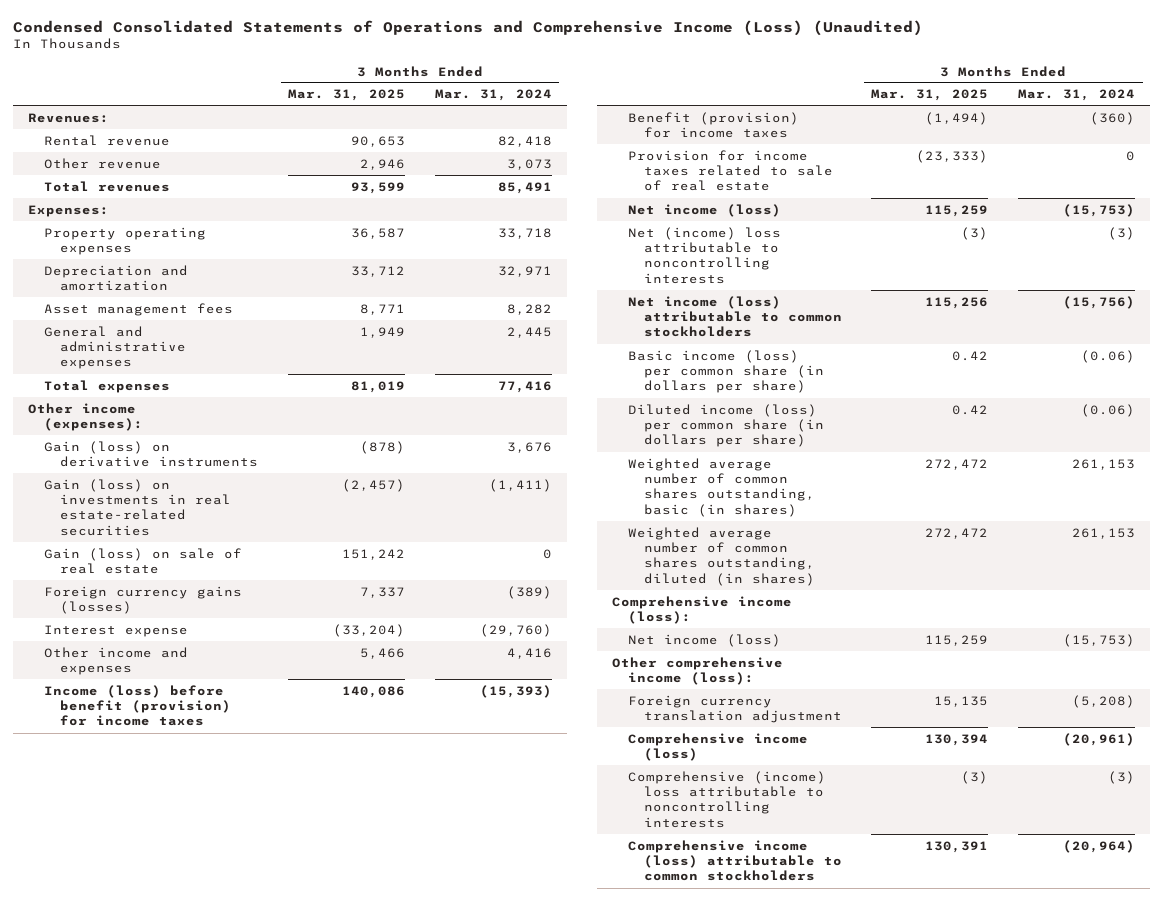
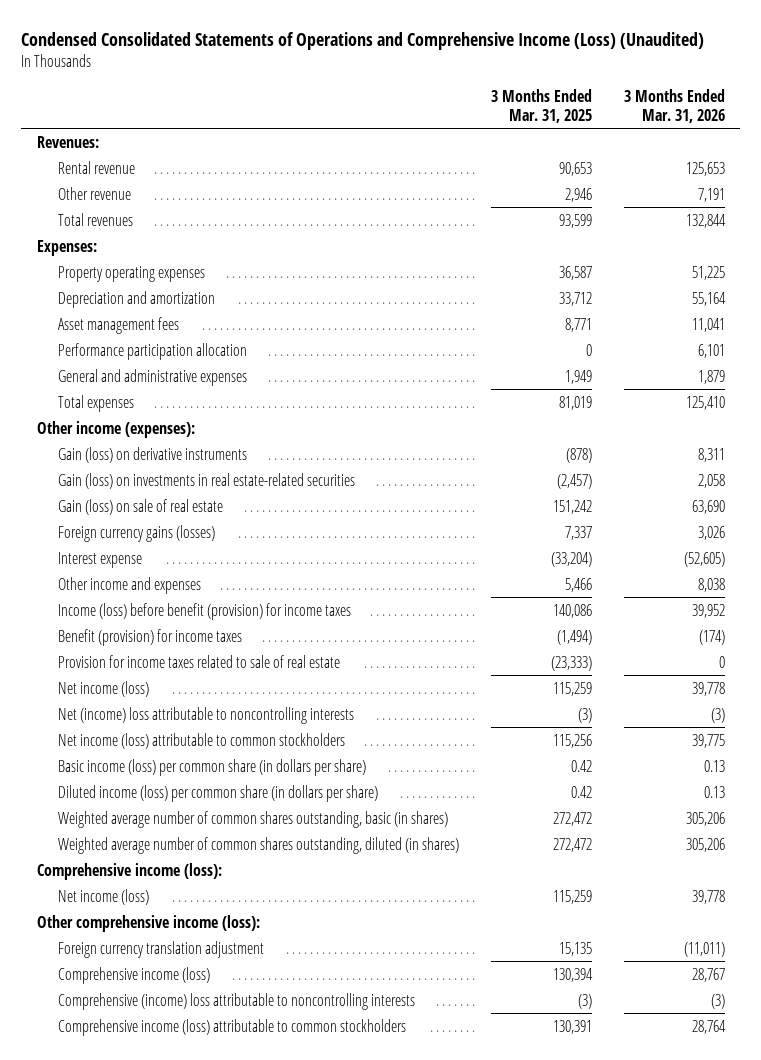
[434,89,552,102] Mar. 31, 2024 -> none
none -> [623,88,725,123] 3 Months Ended Mar. 31, 2026
none -> [58,342,248,360] Performance participation allocation

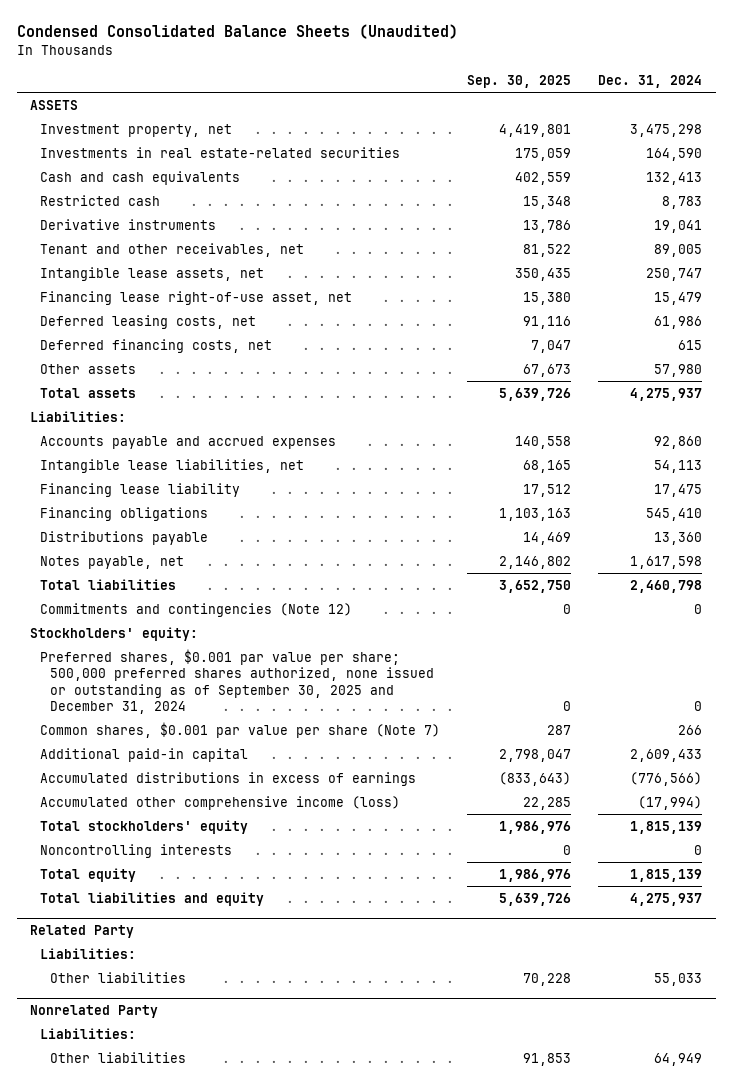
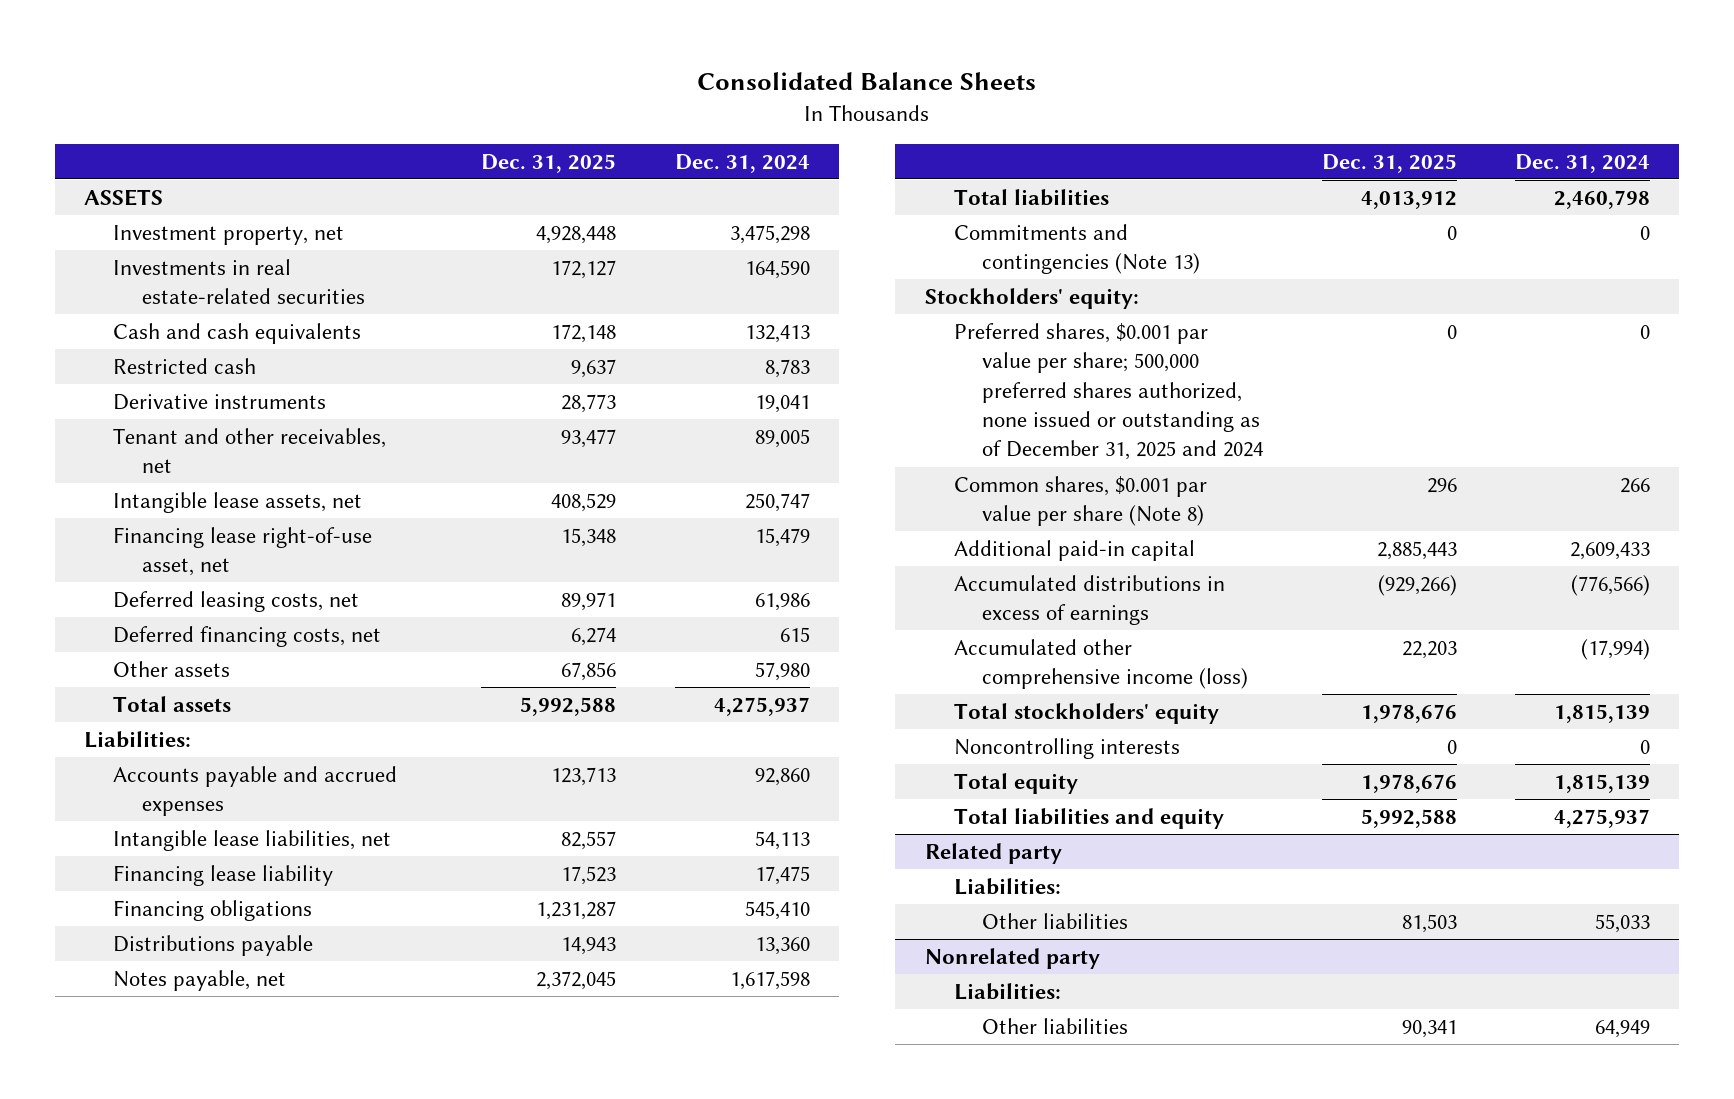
[16,23,458,39] Condensed Consolidated Balance Sheets (Unaudited) -> [697,72,1037,91] Consolidated Balance Sheets
[467,74,572,88] Sep. 30, 2025 -> none
none -> [481,153,617,173] Dec. 31, 2025
[40,602,353,617] Commitments and contingencies (Note 12) -> [953,223,1201,275] Commitments and contingencies (Note 13)
[40,648,435,715] Preferred shares, $0.001 par value per share; 500,000 preferred shares authorized, none issued or outstanding as of September 30, 2025 and December 31, 2024 -> [953,322,1264,461] Preferred shares, $0.001 par value per share; 500,000 preferred shares authorized, none issued or outstanding as of December 31, 2025 and 2024
[40,721,441,738] Common shares, $0.001 par value per share (Note 7) -> [953,475,1207,527] Common shares, $0.001 par value per share (Note 8)
[30,925,135,939] Related Party -> [924,842,1062,864] Related party
[30,1005,159,1019] Nonrelated Party -> [924,947,1100,969] Nonrelated party

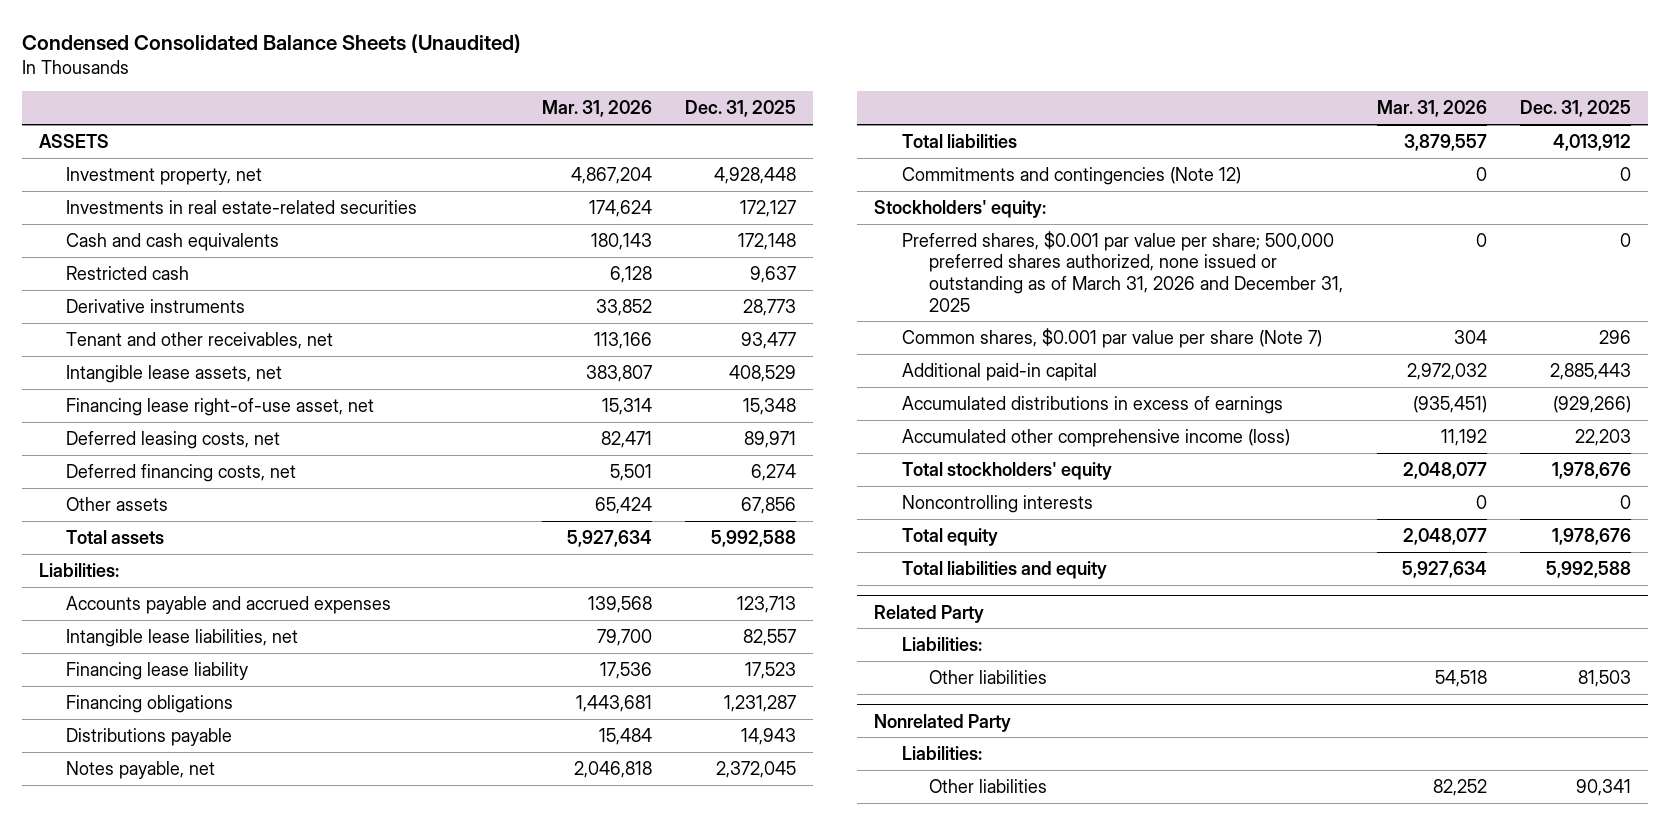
[697,72,1037,91] Consolidated Balance Sheets -> [22,33,522,53] Condensed Consolidated Balance Sheets (Unaudited)
[674,153,810,173] Dec. 31, 2024 -> none
none -> [541,100,652,118] Mar. 31, 2026
[953,223,1201,275] Commitments and contingencies (Note 13) -> [901,166,1241,185] Commitments and contingencies (Note 12)
[953,322,1264,461] Preferred shares, $0.001 par value per share; 500,000 preferred shares authorized, none issued or outstanding as of December 31, 2025 and 2024 -> [901,230,1344,312] Preferred shares, $0.001 par value per share; 500,000 preferred shares authorized, none issued or outstanding as of March 31, 2026 and December 31, 2025
[953,475,1207,527] Common shares, $0.001 par value per share (Note 8) -> [901,327,1322,348] Common shares, $0.001 par value per share (Note 7)
[924,842,1062,864] Related party -> [874,604,985,623] Related Party
[924,947,1100,969] Nonrelated party -> [874,713,1012,732] Nonrelated Party

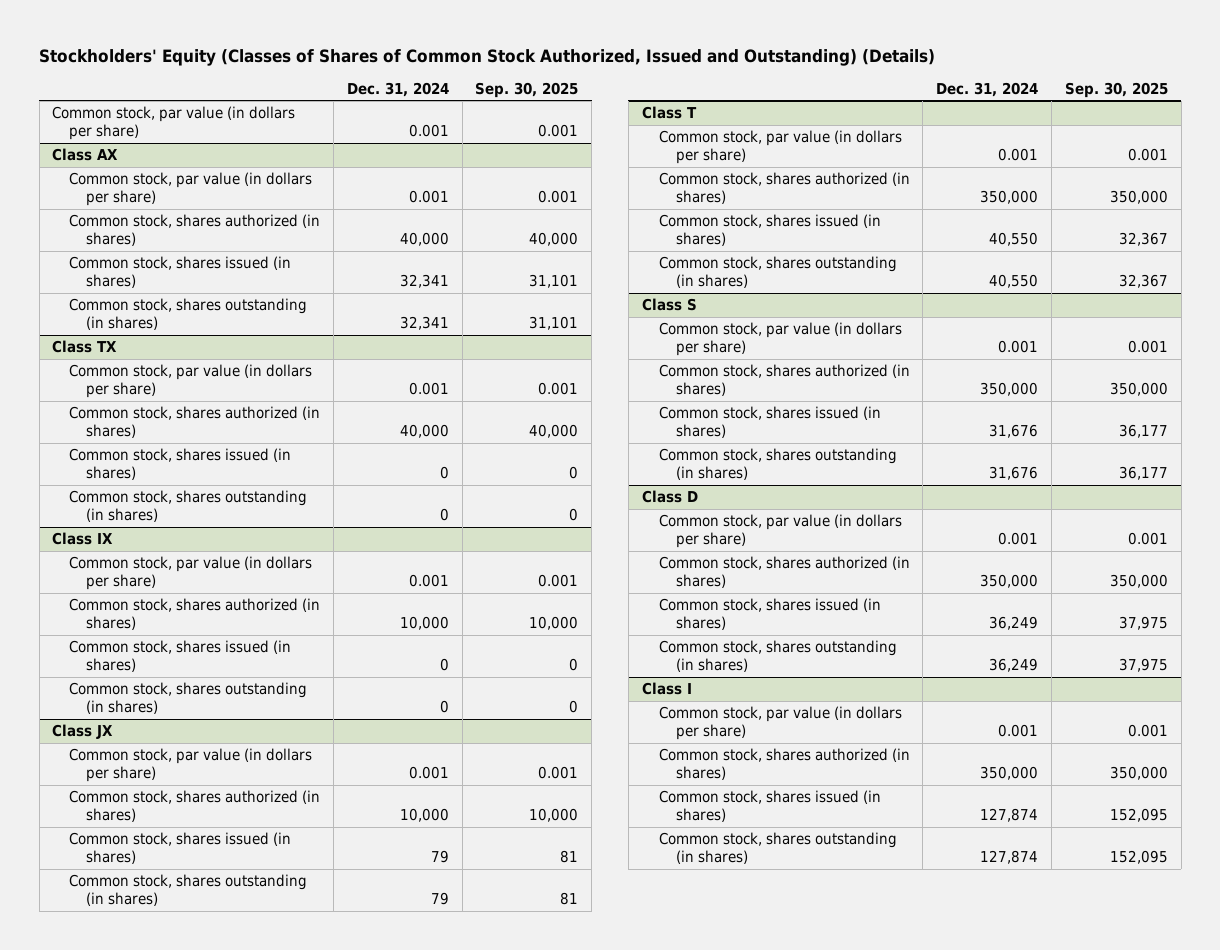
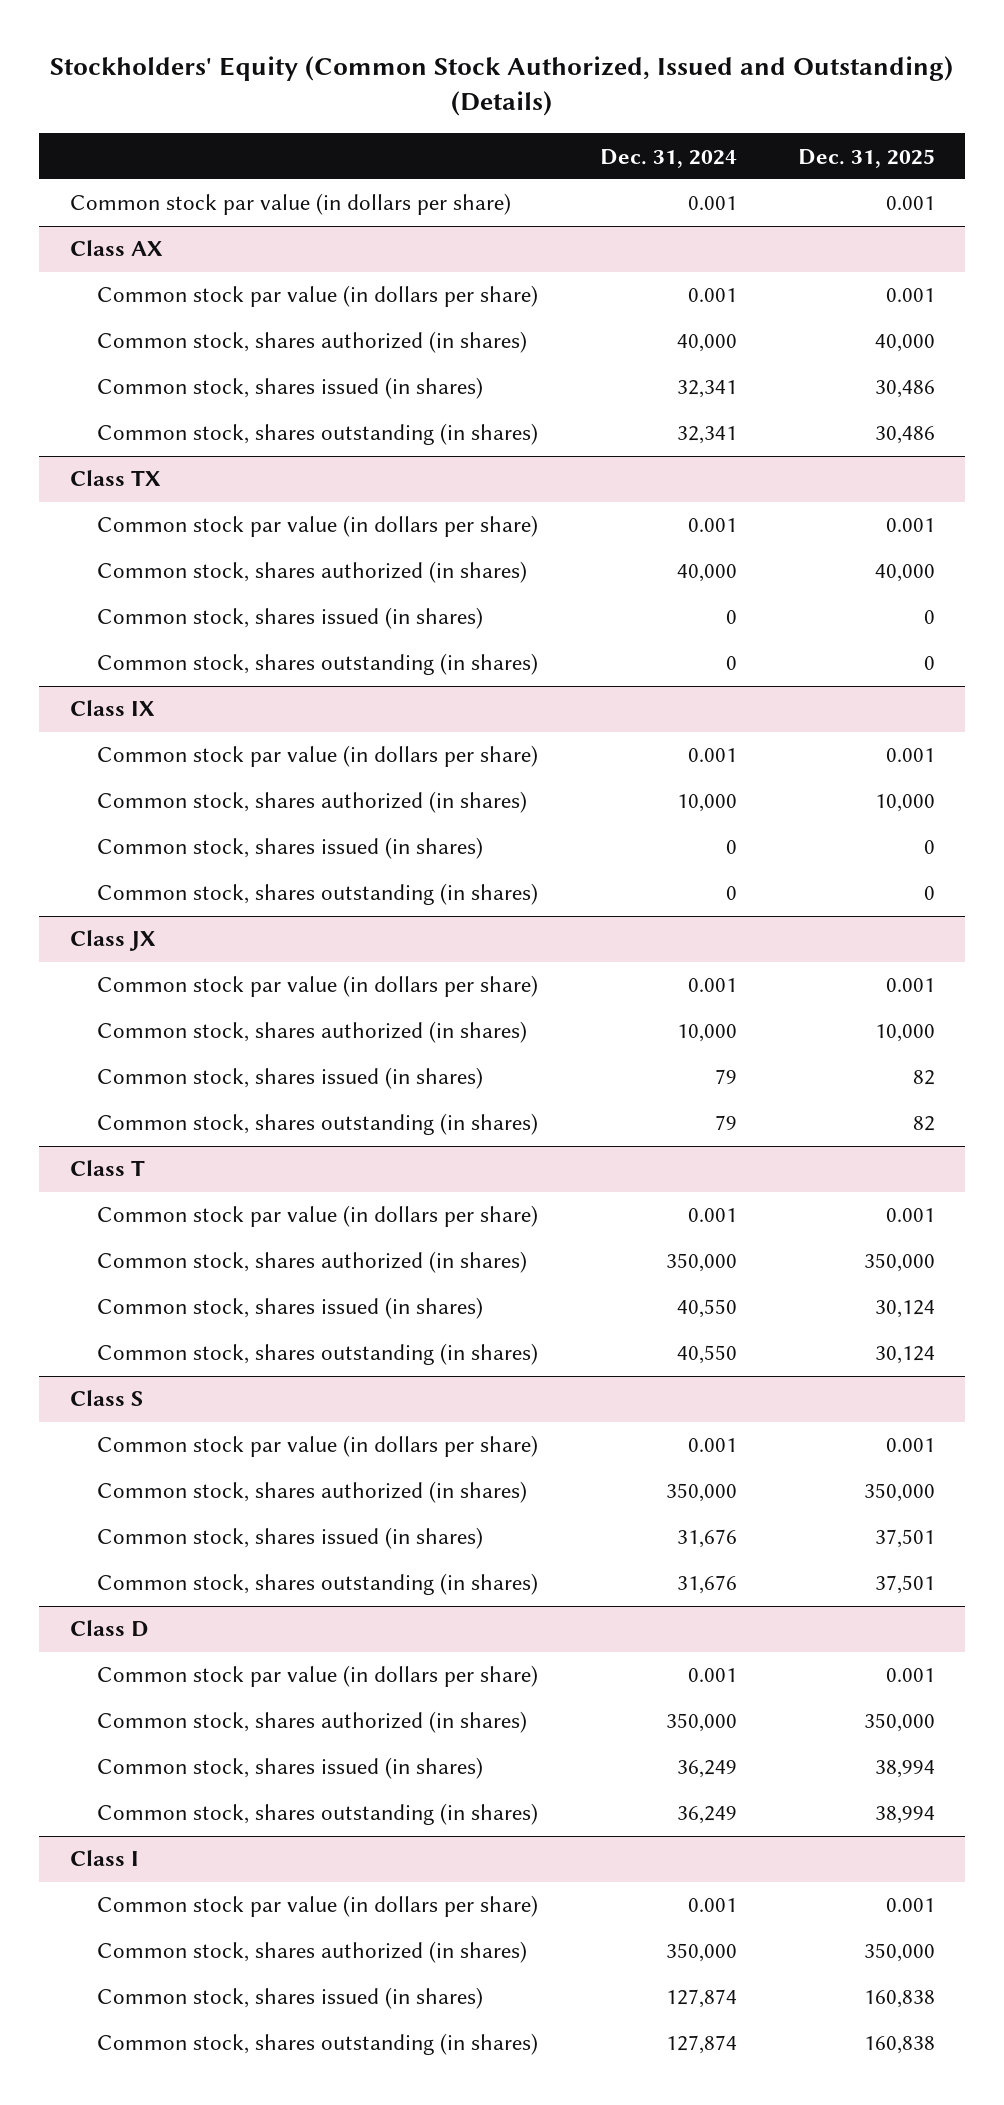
[39,48,936,66] Stockholders' Equity (Classes of Shares of Common Stock Authorized, Issued and Outstanding) (Details) -> [50,55,954,117] Stockholders' Equity (Common Stock Authorized, Issued and Outstanding) (Details)
[475,81,579,98] Sep. 30, 2025 -> none
none -> [797,148,935,168] Dec. 31, 2025
[52,106,296,141] Common stock, par value (in dollars per share) -> [69,193,511,216] Common stock par value (in dollars per share)
[69,172,313,207] Common stock, par value (in dollars per share) -> [97,285,539,308] Common stock par value (in dollars per share)
[69,364,313,399] Common stock, par value (in dollars per share) -> [97,515,539,538] Common stock par value (in dollars per share)
[69,556,313,591] Common stock, par value (in dollars per share) -> [97,745,539,768] Common stock par value (in dollars per share)
[69,748,313,783] Common stock, par value (in dollars per share) -> [97,975,539,998] Common stock par value (in dollars per share)
[658,130,902,165] Common stock, par value (in dollars per share) -> [97,1205,539,1228] Common stock par value (in dollars per share)
[658,322,902,357] Common stock, par value (in dollars per share) -> [97,1435,539,1458] Common stock par value (in dollars per share)
[658,514,902,549] Common stock, par value (in dollars per share) -> [97,1665,539,1688] Common stock par value (in dollars per share)
[658,706,902,741] Common stock, par value (in dollars per share) -> [97,1895,539,1918] Common stock par value (in dollars per share)

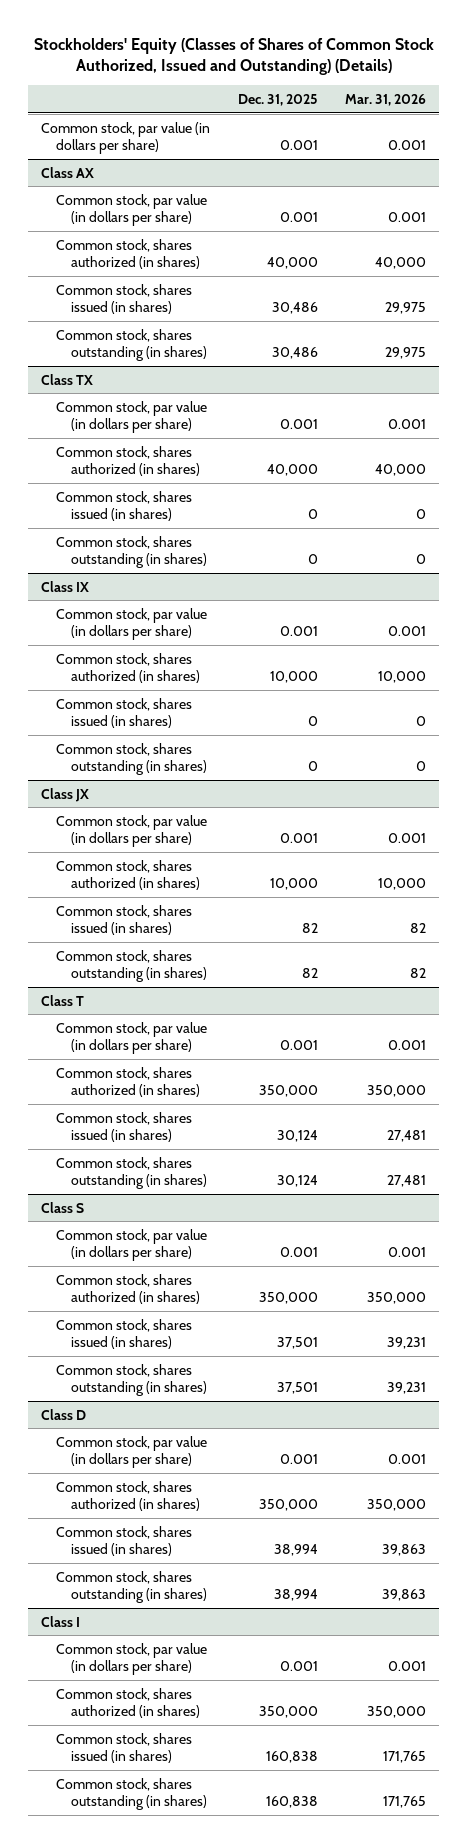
[50,55,954,117] Stockholders' Equity (Common Stock Authorized, Issued and Outstanding) (Details) -> [33,37,434,76] Stockholders' Equity (Classes of Shares of Common Stock Authorized, Issued and Outstanding) (Details)
[599,148,737,168] Dec. 31, 2024 -> none
none -> [344,93,426,106] Mar. 31, 2026
[69,193,511,216] Common stock par value (in dollars per share) -> [41,121,211,154] Common stock, par value (in dollars per share)
[97,285,539,308] Common stock par value (in dollars per share) -> [56,193,208,226] Common stock, par value (in dollars per share)
[97,515,539,538] Common stock par value (in dollars per share) -> [56,400,208,433] Common stock, par value (in dollars per share)
[97,745,539,768] Common stock par value (in dollars per share) -> [56,607,208,640] Common stock, par value (in dollars per share)
[97,975,539,998] Common stock par value (in dollars per share) -> [56,814,208,847] Common stock, par value (in dollars per share)
[97,1205,539,1228] Common stock par value (in dollars per share) -> [56,1021,208,1054] Common stock, par value (in dollars per share)
[97,1435,539,1458] Common stock par value (in dollars per share) -> [56,1228,208,1261] Common stock, par value (in dollars per share)
[97,1665,539,1688] Common stock par value (in dollars per share) -> [56,1435,208,1468] Common stock, par value (in dollars per share)
[97,1895,539,1918] Common stock par value (in dollars per share) -> [56,1642,208,1675] Common stock, par value (in dollars per share)

